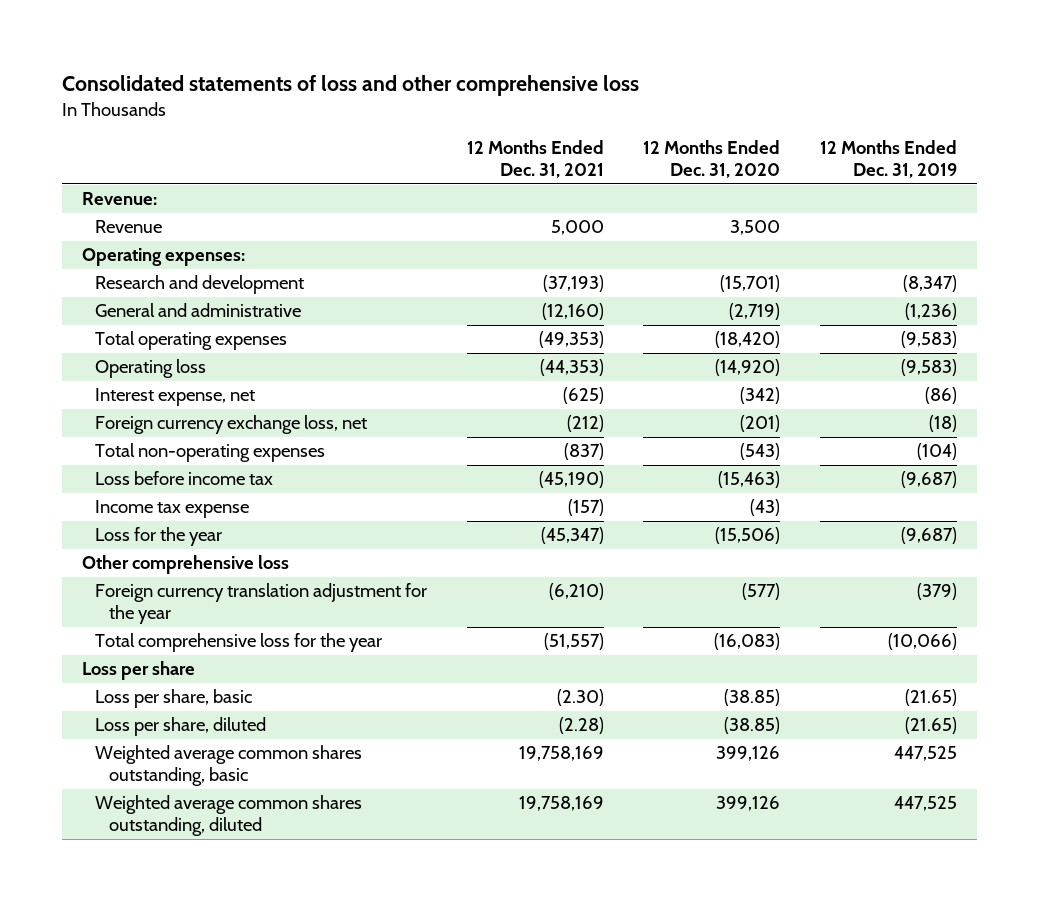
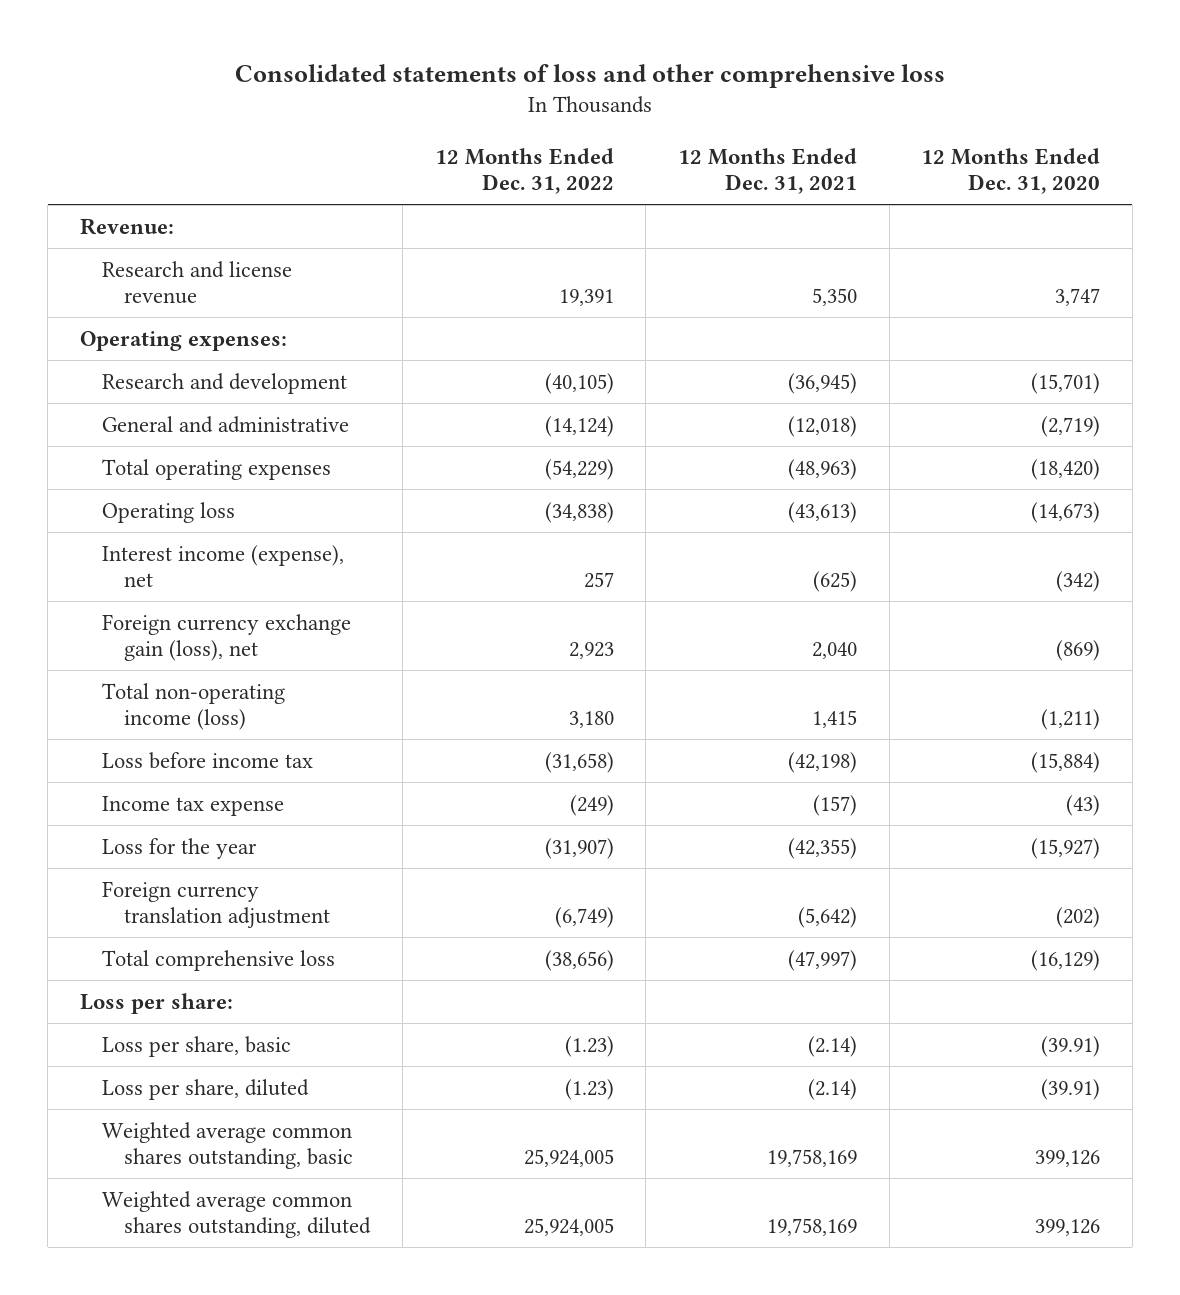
[820,140,958,179] 12 Months Ended Dec. 31, 2019 -> none
none -> [434,147,614,194] 12 Months Ended Dec. 31, 2022
[95,220,163,234] Revenue -> [102,260,293,305] Research and license revenue
[550,220,604,236] 5,000 -> [811,288,857,307] 5,350
[730,220,781,236] 3,500 -> [1055,288,1101,307] 3,747
[542,275,604,293] (37,193) -> [787,372,857,394] (36,945)
[541,303,604,321] (12,160) -> [787,415,857,437] (12,018)
[538,331,604,349] (49,353) -> [787,458,857,480] (48,963)
[539,359,604,377] (44,353) -> [787,501,857,523] (43,613)
[715,359,781,377] (14,920) -> [1031,501,1101,523] (14,673)
[95,388,256,407] Interest expense, net -> [102,544,345,588] Interest income (expense), net
[95,415,368,435] Foreign currency exchange loss, net -> [102,613,352,662] Foreign currency exchange gain (loss), net
[566,415,604,433] (212) -> [811,642,857,660] 2,040
[740,415,781,433] (201) -> [1056,640,1101,662] (869)
[95,443,326,463] Total non-operating expenses -> [102,682,286,731] Total non-operating income (loss)
[563,443,604,461] (837) -> [811,710,857,729] 1,415
[740,443,781,461] (543) -> [1041,709,1101,731] (1,211)
[538,471,604,489] (45,190) -> [787,751,857,773] (42,198)
[718,471,781,489] (15,463) -> [1031,751,1101,773] (15,884)
[81,555,289,575] Other comprehensive loss -> none
[540,527,604,545] (45,347) -> [787,837,857,859] (42,355)
[715,527,781,545] (15,506) -> [1031,837,1101,859] (15,927)
[95,583,428,625] Foreign currency translation adjustment for the year -> [102,880,331,929] Foreign currency translation adjustment
[548,583,604,601] (6,210) -> [797,907,857,929] (5,642)
[742,583,781,601] (577) -> [1056,907,1101,929] (202)
[95,633,383,653] Total comprehensive loss for the year -> [102,949,336,971] Total comprehensive loss
[543,633,604,651] (51,557) -> [787,949,857,971] (47,997)
[714,633,781,651] (16,083) -> [1031,949,1101,971] (16,129)
[81,661,195,681] Loss per share -> [79,992,233,1014] Loss per share:
[556,689,604,707] (2.30) -> [807,1035,857,1057] (2.14)
[724,689,781,707] (38.85) -> [1041,1035,1101,1057] (39.91)
[558,717,604,735] (2.28) -> [807,1078,857,1100] (2.14)
[724,717,781,735] (38.85) -> [1041,1078,1101,1100] (39.91)

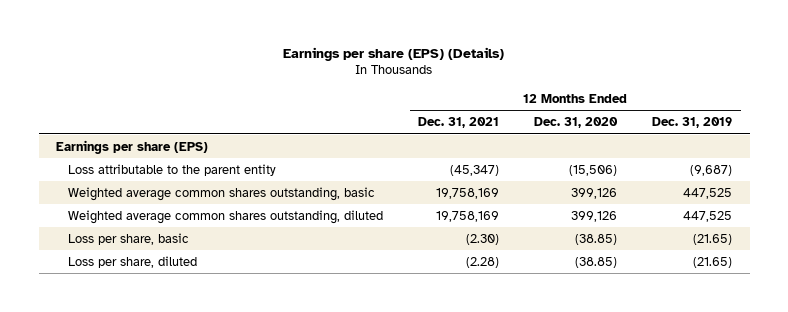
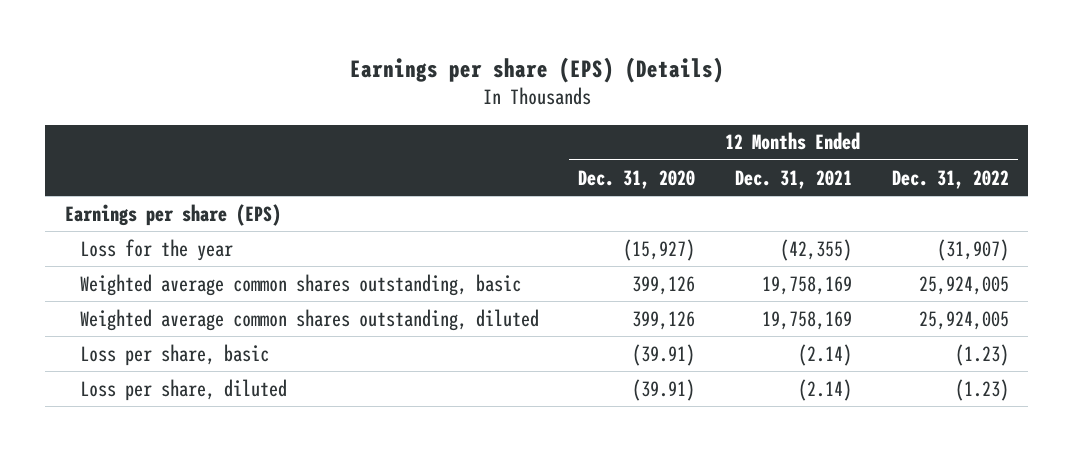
[652,117,733,129] Dec. 31, 2019 -> none
none -> [891,169,1009,189] Dec. 31, 2022
[68,163,277,176] Loss attributable to the parent entity -> [79,238,233,261] Loss for the year
[450,164,500,176] (45,347) -> [779,238,852,261] (42,355)
[569,164,618,176] (15,506) -> [623,238,696,261] (15,927)
[466,233,500,245] (2.30) -> [797,343,852,366] (2.14)
[575,233,618,245] (38.85) -> [632,343,696,366] (39.91)
[466,256,500,268] (2.28) -> [797,378,852,401] (2.14)
[575,256,618,268] (38.85) -> [632,378,696,401] (39.91)

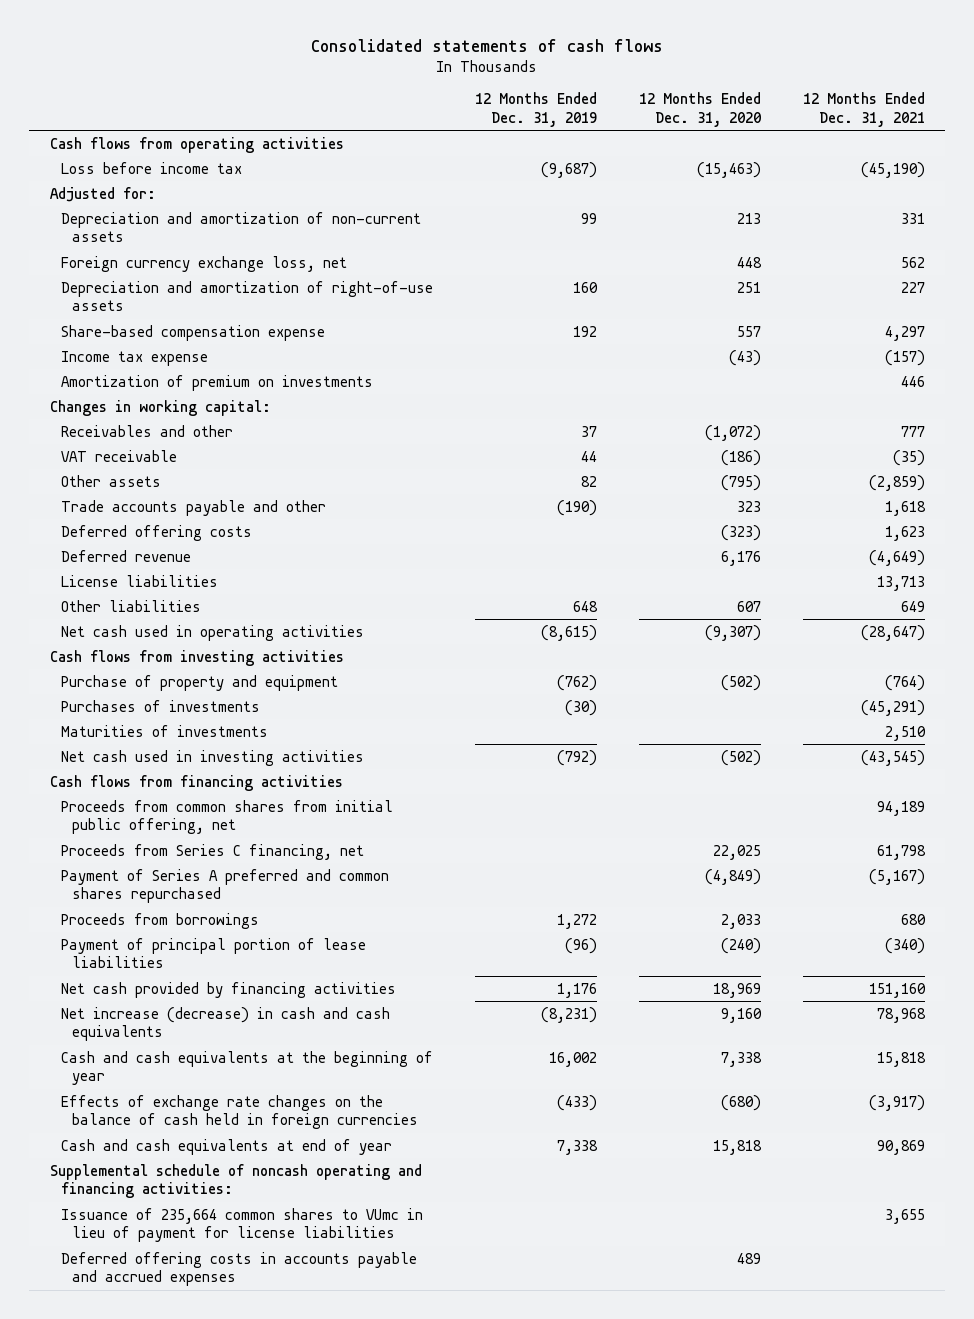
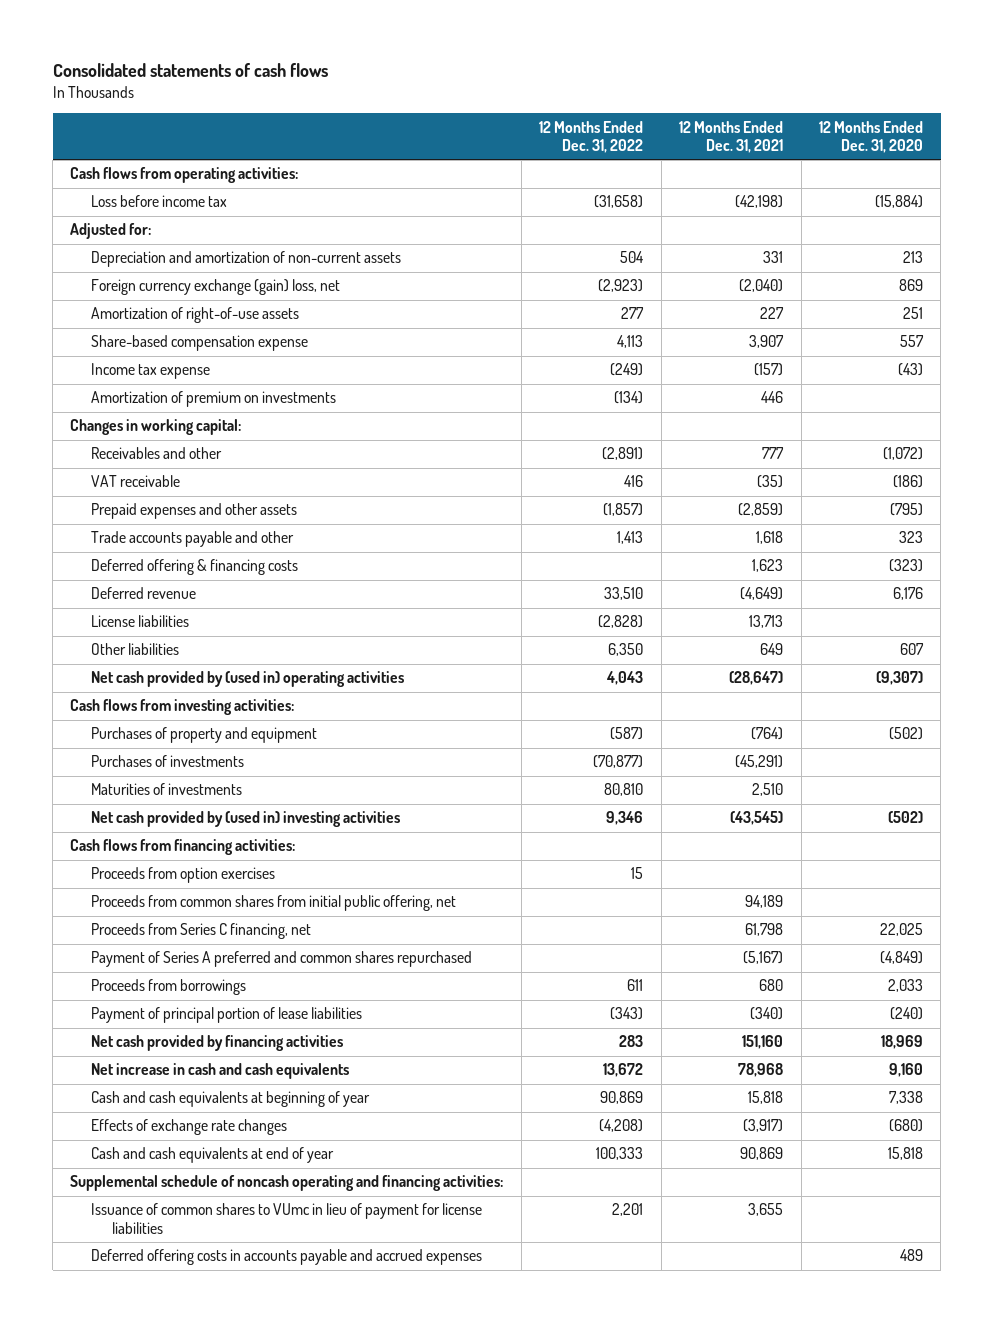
[474,92,597,127] 12 Months Ended Dec. 31, 2019 -> none
none -> [539,120,644,154] 12 Months Ended Dec. 31, 2022
[49,136,344,153] Cash flows from operating activities -> [70,167,299,184] Cash flows from operating activities:
[696,161,761,178] (15,463) -> [874,195,923,209] (15,884)
[860,161,925,178] (45,190) -> [735,195,784,209] (42,198)
[60,255,347,272] Foreign currency exchange loss, net -> [91,279,341,296] Foreign currency exchange (gain) loss, net
[736,256,762,268] 448 -> [898,279,923,292] 869
[900,256,925,268] 562 -> [739,279,784,293] (2,040)
[60,280,433,312] Depreciation and amortization of right-of-use assets -> [91,307,300,324] Amortization of right-of-use assets
[884,325,925,341] 4,297 -> [749,335,785,349] 3,907
[60,474,161,487] Other assets -> [91,503,298,520] Prepaid expenses and other assets
[60,524,252,541] Deferred offering costs -> [91,559,299,576] Deferred offering & financing costs
[60,624,364,641] Net cash used in operating activities -> [91,671,405,688] Net cash provided by (used in) operating activities
[49,649,344,666] Cash flows from investing activities -> [70,699,295,716] Cash flows from investing activities:
[60,674,338,691] Purchase of property and equipment -> [91,727,318,744] Purchases of property and equipment
[60,749,364,766] Net cash used in investing activities -> [91,811,401,828] Net cash provided by (used in) investing activities
[49,774,343,791] Cash flows from financing activities -> [70,839,296,856] Cash flows from financing activities:
none -> [91,867,276,884] Proceeds from option exercises
[60,1006,390,1042] Net increase (decrease) in cash and cash equivalents -> [91,1063,350,1080] Net increase in cash and cash equivalents
[60,1050,433,1086] Cash and cash equivalents at the beginning of year -> [91,1091,371,1108] Cash and cash equivalents at beginning of year
[60,1094,419,1130] Effects of exchange rate changes on the balance of cash held in foreign currencies -> [91,1119,288,1136] Effects of exchange rate changes
[60,1207,423,1243] Issuance of 235,664 common shares to VUmc in lieu of payment for license liabilities -> [91,1203,483,1234] Issuance of common shares to VUmc in lieu of payment for license liabilities

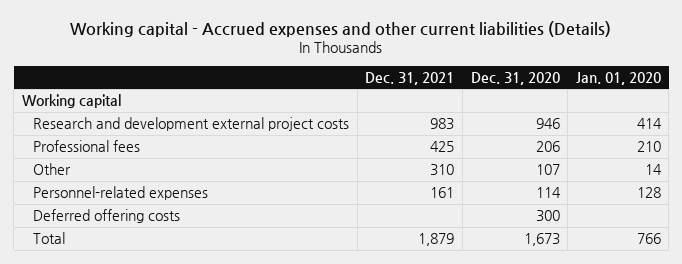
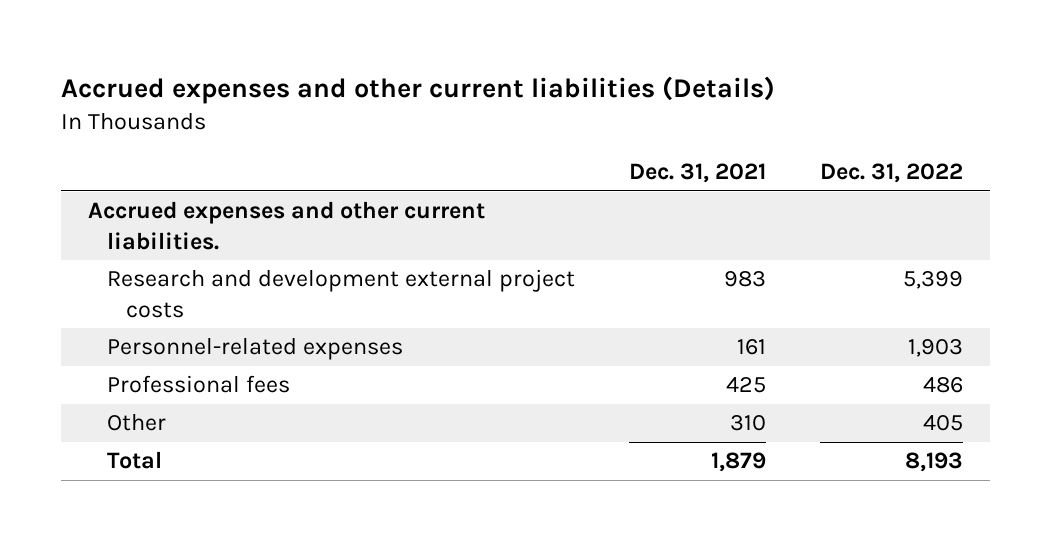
[70,21,612,38] Working capital - Accrued expenses and other current liabilities (Details) -> [60,76,775,105] Accrued expenses and other current liabilities (Details)
[470,71,560,85] Dec. 31, 2020 -> none
[575,71,661,85] Jan. 01, 2020 -> none
none -> [820,163,964,184] Dec. 31, 2022
[21,93,121,108] Working capital -> none
none -> [87,201,485,250] Accrued expenses and other current liabilities.
[33,185,209,200] Personnel-related expenses -> [106,337,403,361] Personnel-related expenses
[33,208,181,223] Deferred offering costs -> none

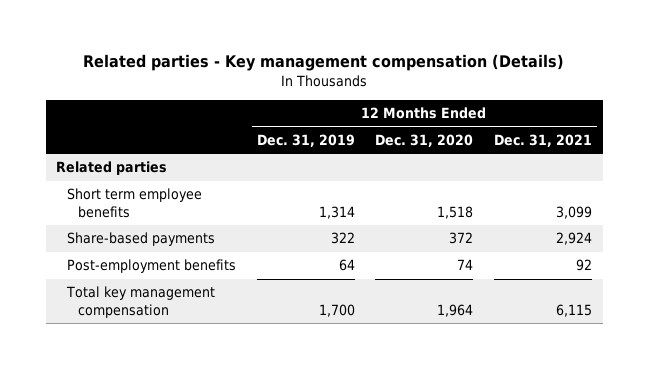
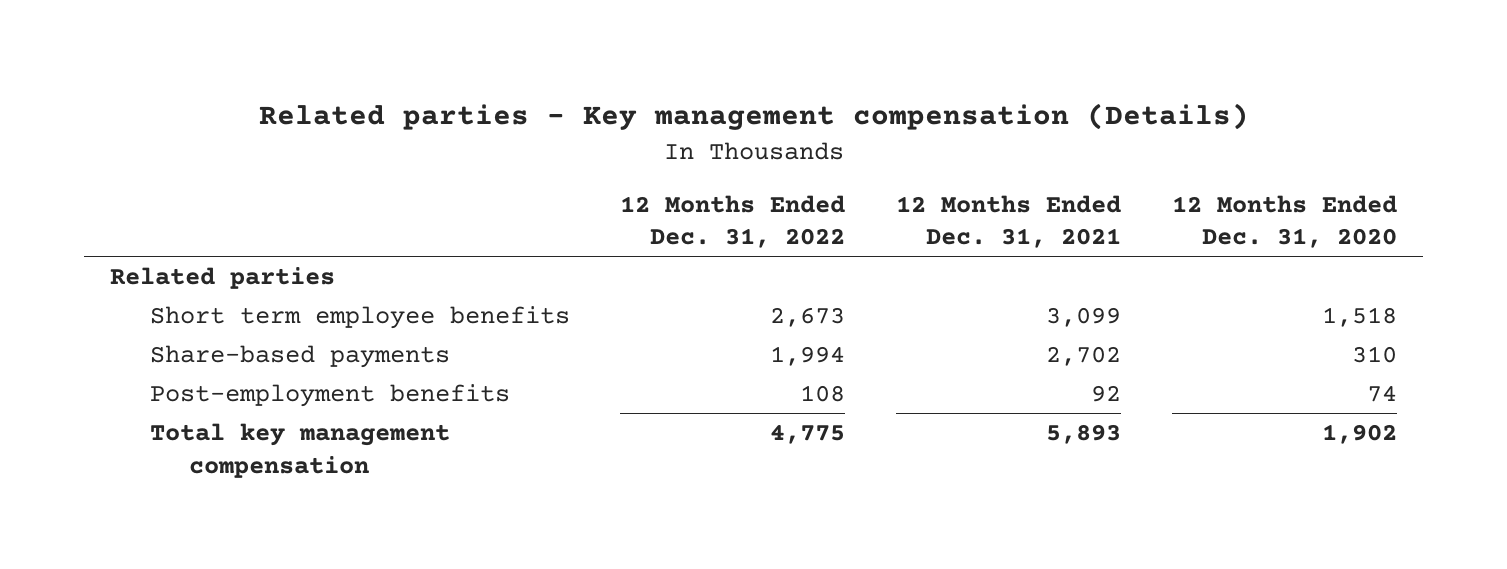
[256,134,355,148] Dec. 31, 2019 -> none
none -> [620,194,846,249] 12 Months Ended Dec. 31, 2022
[449,232,474,245] 372 -> [1352,346,1398,364] 310
[556,232,593,246] 2,924 -> [1046,346,1122,367] 2,702
[437,303,474,317] 1,964 -> [1322,424,1398,445] 1,902
[556,303,593,317] 6,115 -> [1046,424,1122,445] 5,893

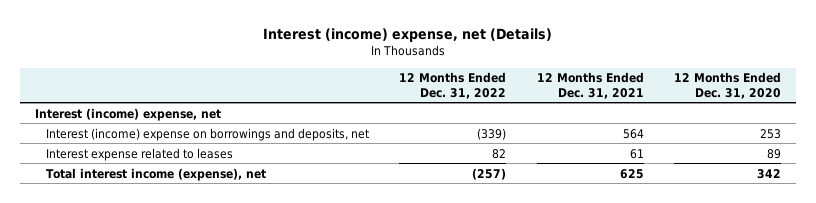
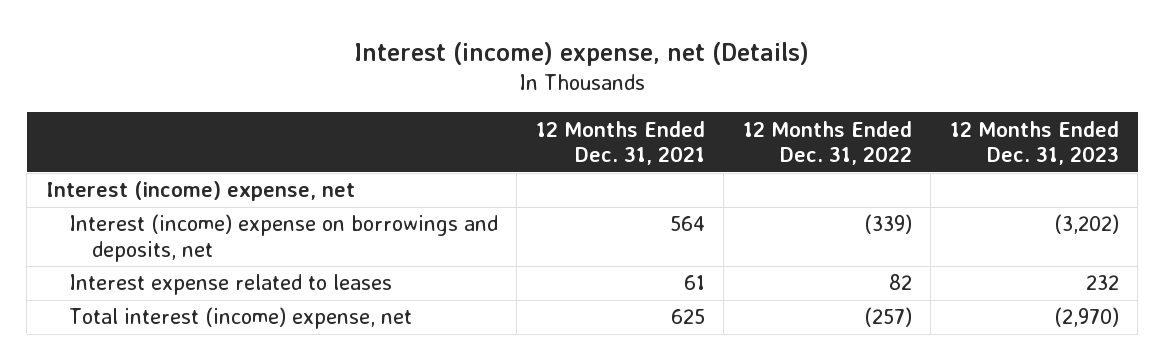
[674,72,782,99] 12 Months Ended Dec. 31, 2020 -> none
none -> [949,120,1119,166] 12 Months Ended Dec. 31, 2023
[45,167,266,181] Total interest income (expense), net -> [68,307,412,330] Total interest (income) expense, net

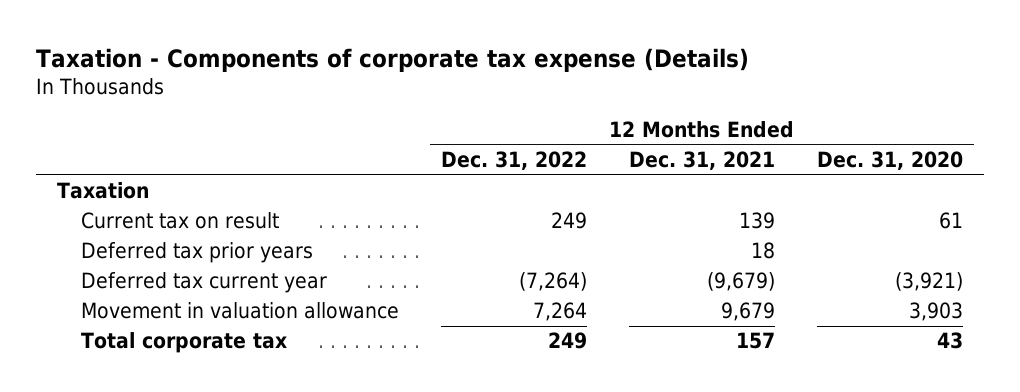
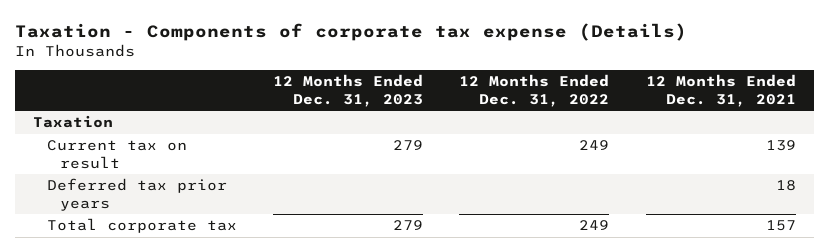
[817,151,964,171] Dec. 31, 2020 -> none
none -> [272,74,423,107] 12 Months Ended Dec. 31, 2023
[80,272,327,294] Deferred tax current year -> none
[80,302,399,320] Movement in valuation allowance -> none

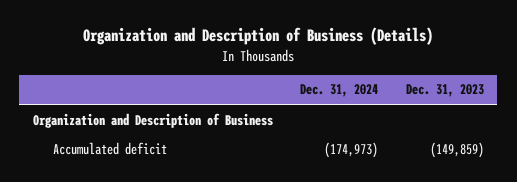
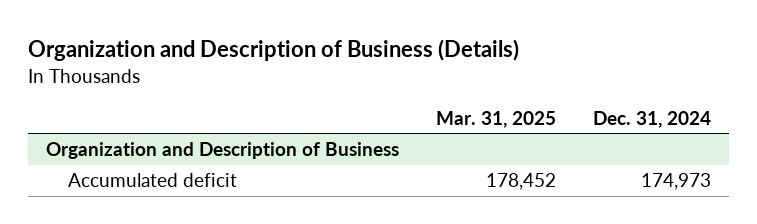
[405,84,484,98] Dec. 31, 2023 -> none
none -> [435,110,556,128] Mar. 31, 2025
[324,141,379,158] (174,973) -> [640,173,711,191] 174,973

